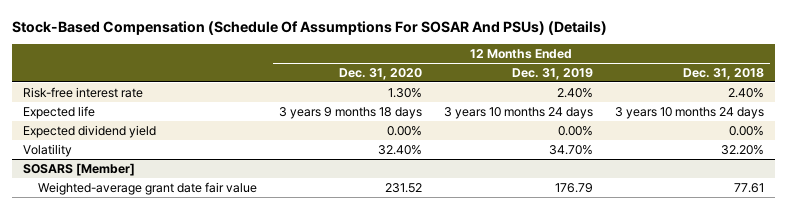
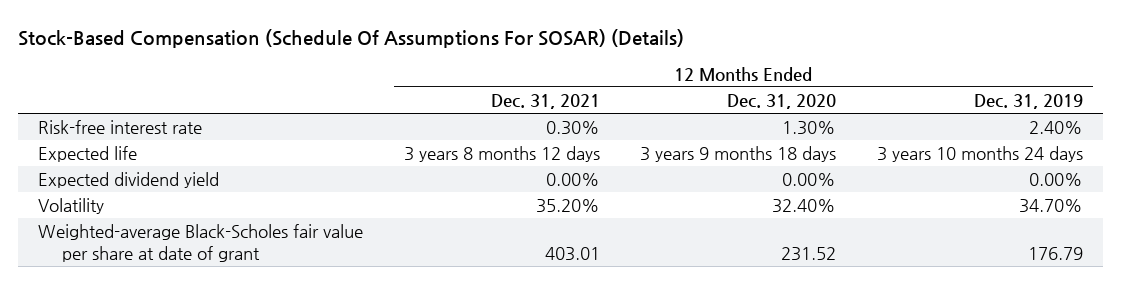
[12,20,608,35] Stock-Based Compensation (Schedule Of Assumptions For SOSAR And PSUs) (Details) -> [18,28,685,48] Stock-Based Compensation (Schedule Of Assumptions For SOSAR) (Details)
[683,68,765,81] Dec. 31, 2018 -> none
none -> [490,94,600,110] Dec. 31, 2021
[23,162,136,176] SOSARS [Member] -> none
[37,181,257,195] Weighted-average grant date fair value -> [38,224,364,262] Weighted-average Black-Scholes fair value per share at date of grant

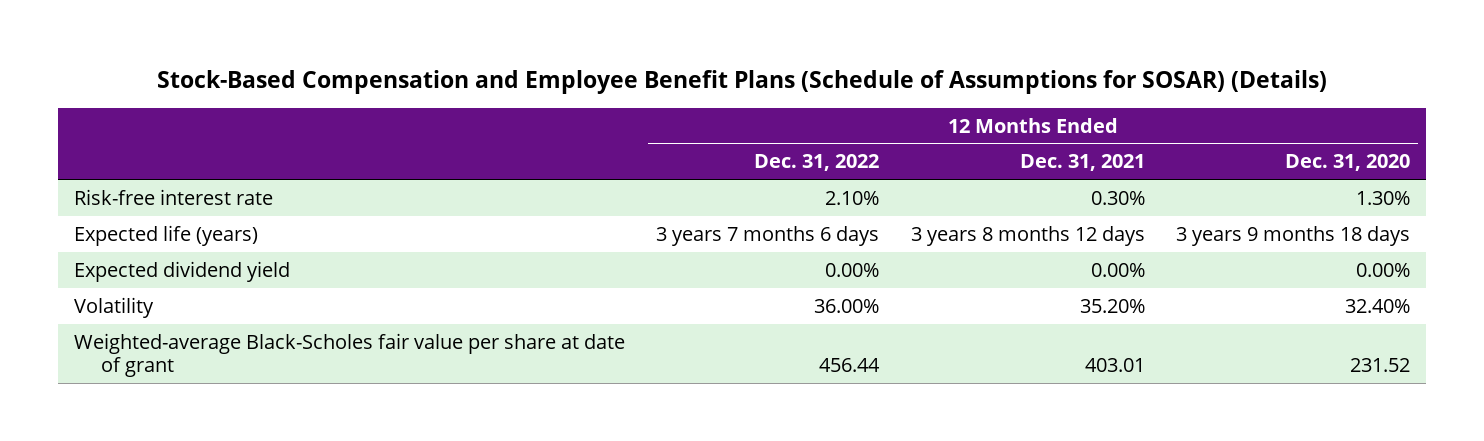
[18,28,685,48] Stock-Based Compensation (Schedule Of Assumptions For SOSAR) (Details) -> [156,70,1327,95] Stock-Based Compensation and Employee Benefit Plans (Schedule of Assumptions for SOSAR) (Details)
[973,94,1083,110] Dec. 31, 2019 -> none
none -> [754,154,880,172] Dec. 31, 2022
[38,146,138,163] Expected life -> [73,224,258,246] Expected life (years)

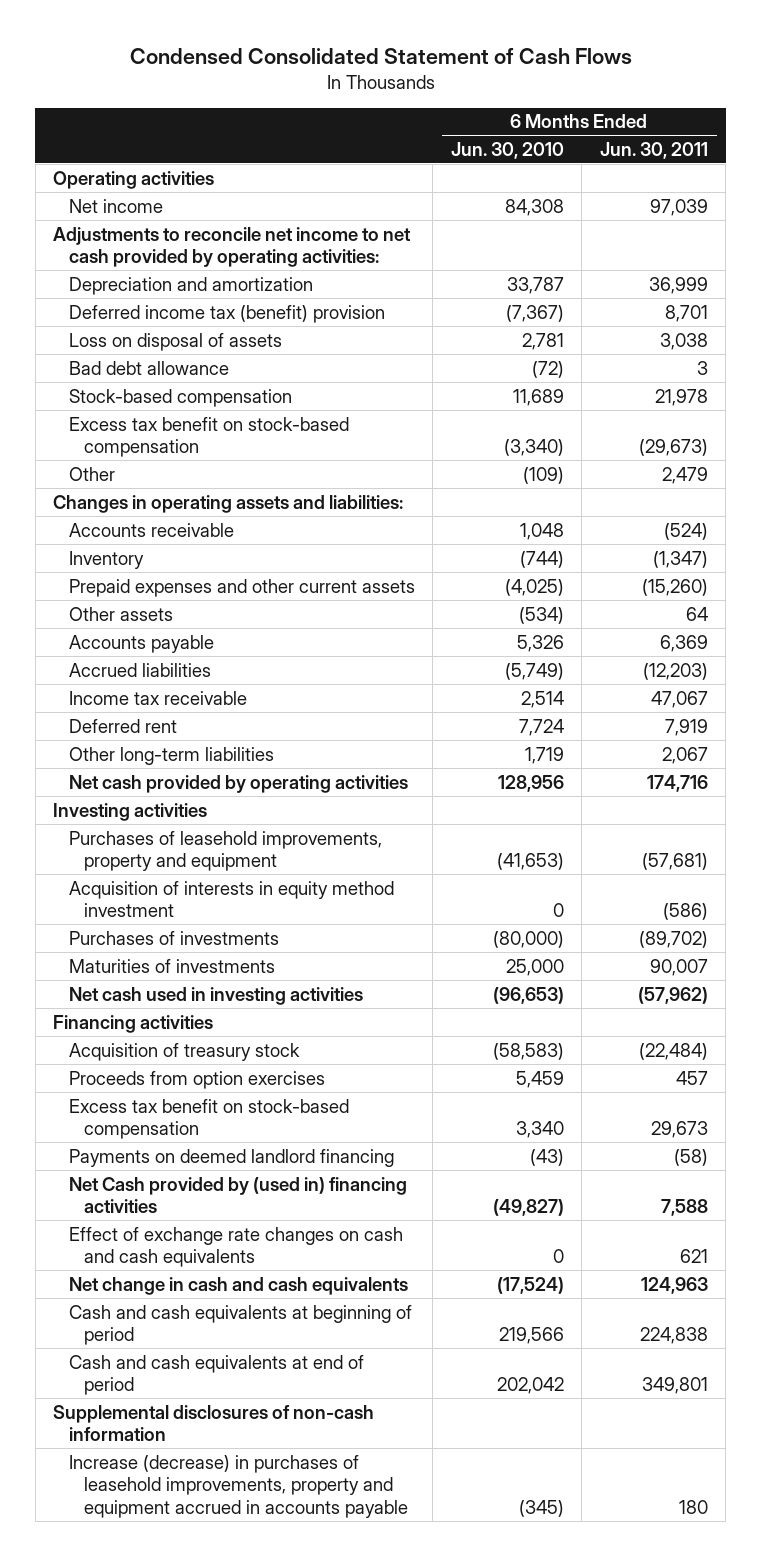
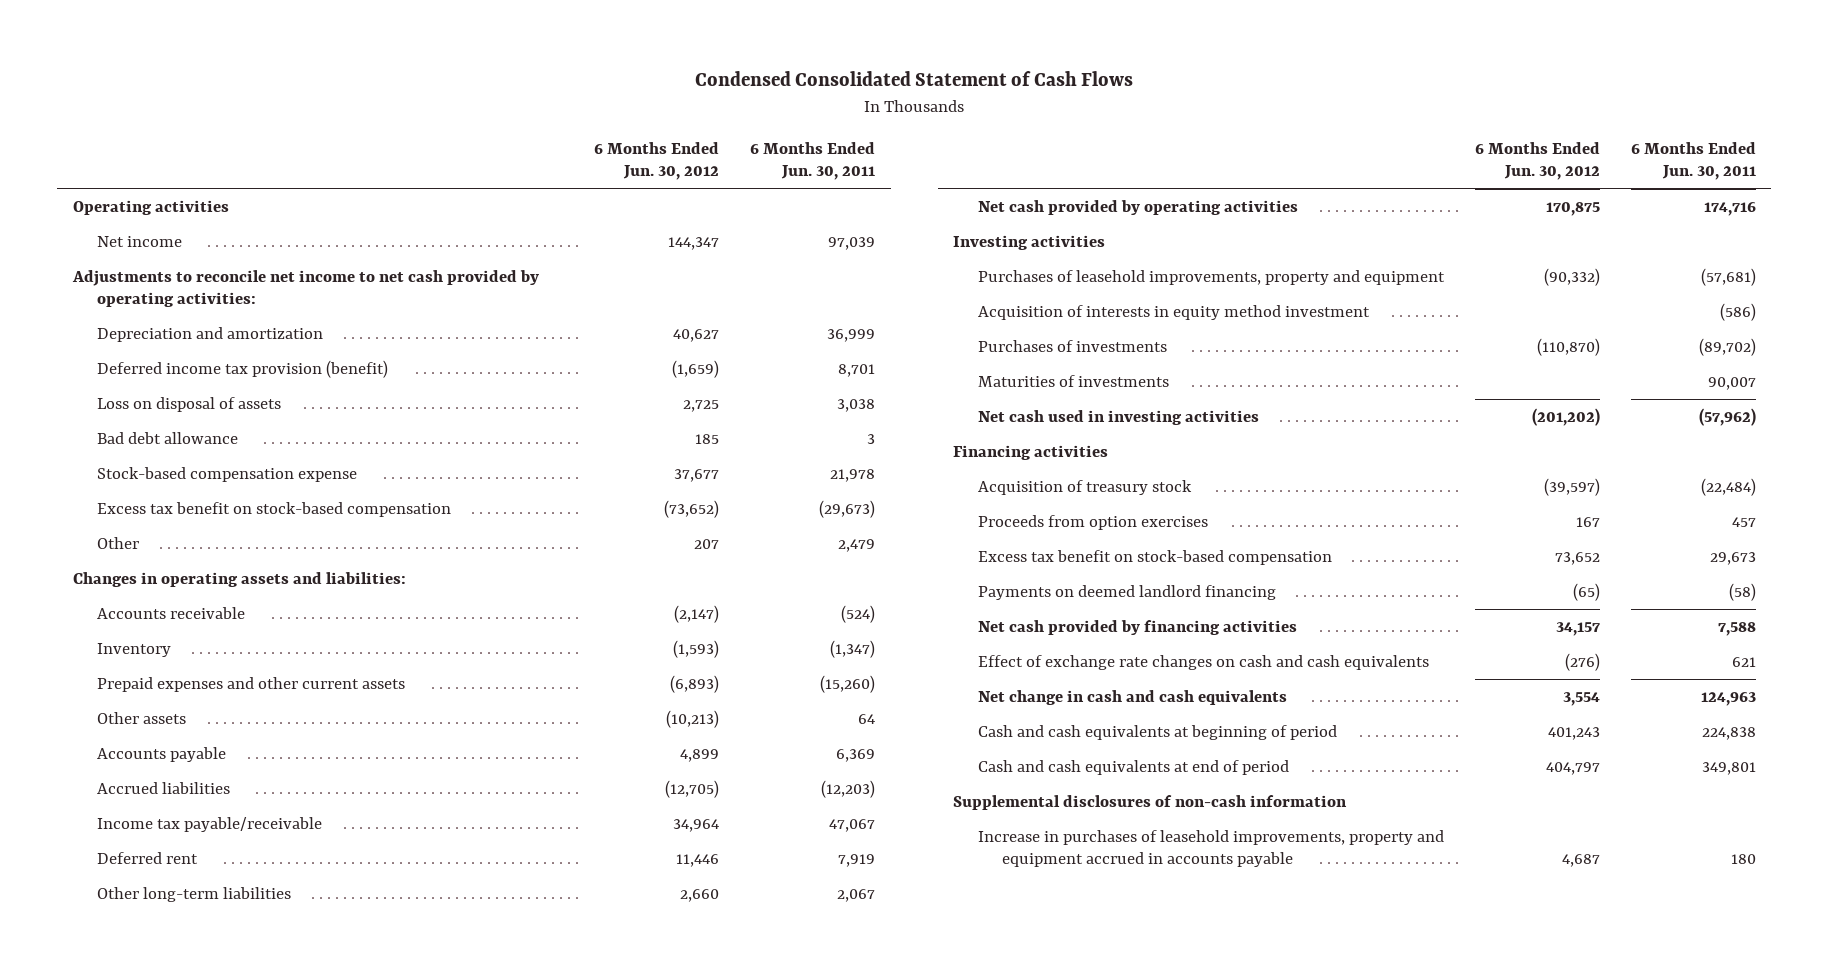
[450,141,564,159] Jun. 30, 2010 -> none
none -> [594,141,720,180] 6 Months Ended Jun. 30, 2012
[68,304,385,323] Deferred income tax (benefit) provision -> [97,359,389,378] Deferred income tax provision (benefit)
[68,388,292,407] Stock-based compensation -> [97,466,358,482] Stock-based compensation expense
[68,690,247,705] Income tax receivable -> [97,816,323,832] Income tax payable/receivable
[68,1176,407,1214] Net Cash provided by (used in) financing activities -> [977,619,1297,635] Net cash provided by financing activities
[68,1454,408,1519] Increase (decrease) in purchases of leasehold improvements, property and equipment accrued in accounts payable -> [977,829,1444,868] Increase in purchases of leasehold improvements, property and equipment accrued in accounts payable

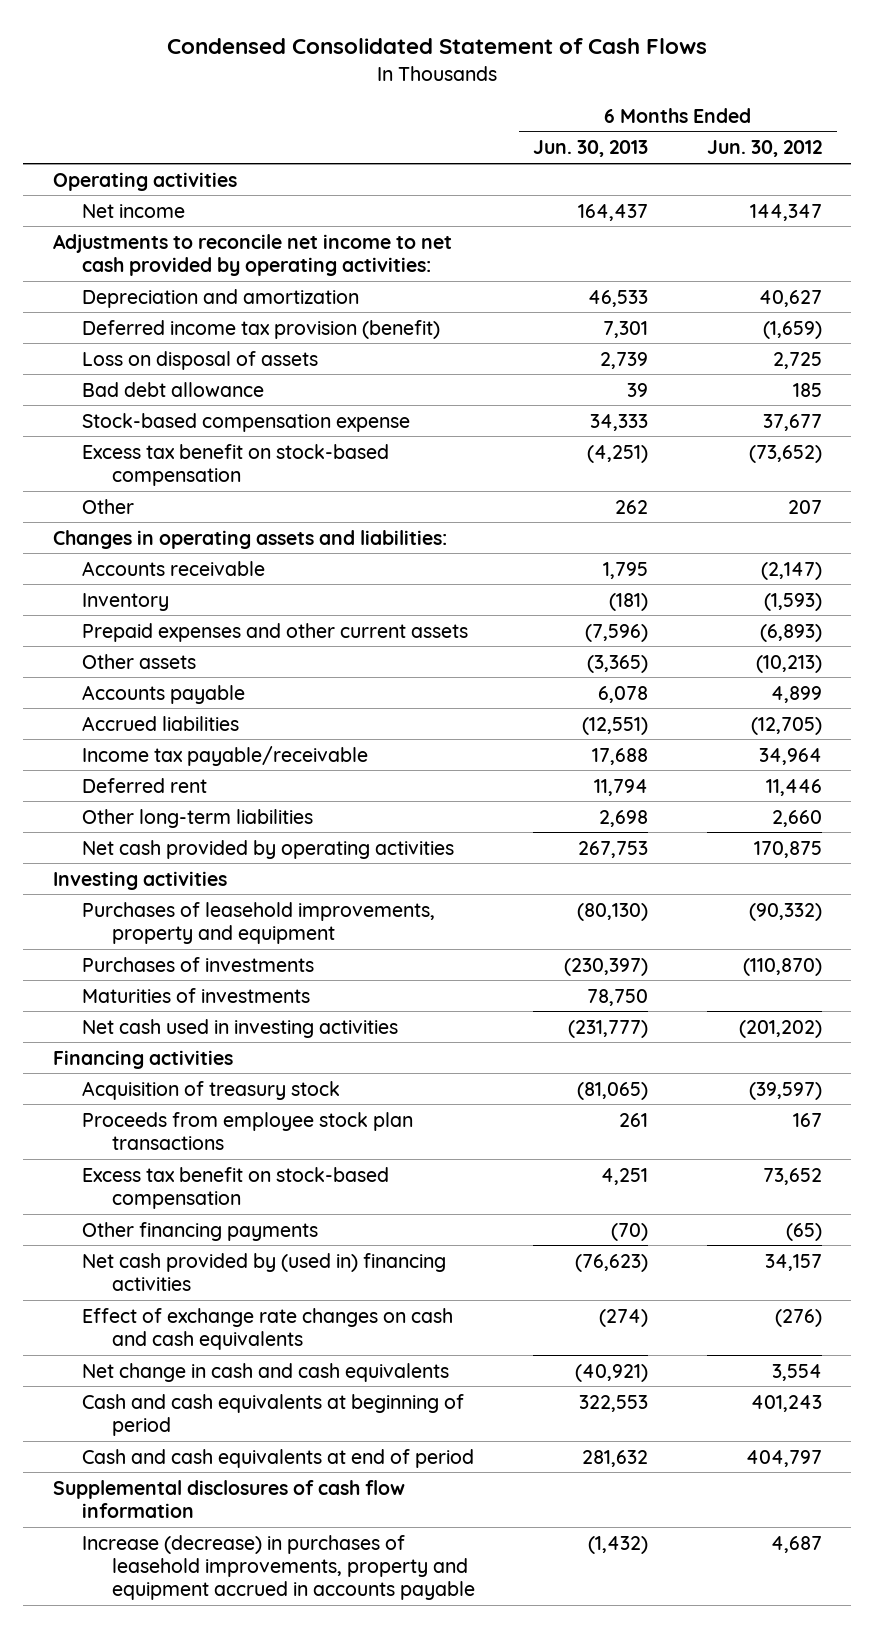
[750,141,876,180] 6 Months Ended Jun. 30, 2011 -> none
none -> [533,140,649,158] Jun. 30, 2013
[977,304,1370,320] Acquisition of interests in equity method investment -> none
[977,514,1208,530] Proceeds from option exercises -> [82,1111,414,1150] Proceeds from employee stock plan transactions
[977,584,1276,600] Payments on deemed landlord financing -> none
none -> [82,1221,319,1241] Other financing payments
[977,619,1297,635] Net cash provided by financing activities -> [82,1252,447,1291] Net cash provided by (used in) financing activities
[953,794,1348,810] Supplemental disclosures of non-cash information -> [52,1479,405,1518] Supplemental disclosures of cash flow information
[977,829,1444,868] Increase in purchases of leasehold improvements, property and equipment accrued in accounts payable -> [82,1534,475,1601] Increase (decrease) in purchases of leasehold improvements, property and equipment accrued in accounts payable

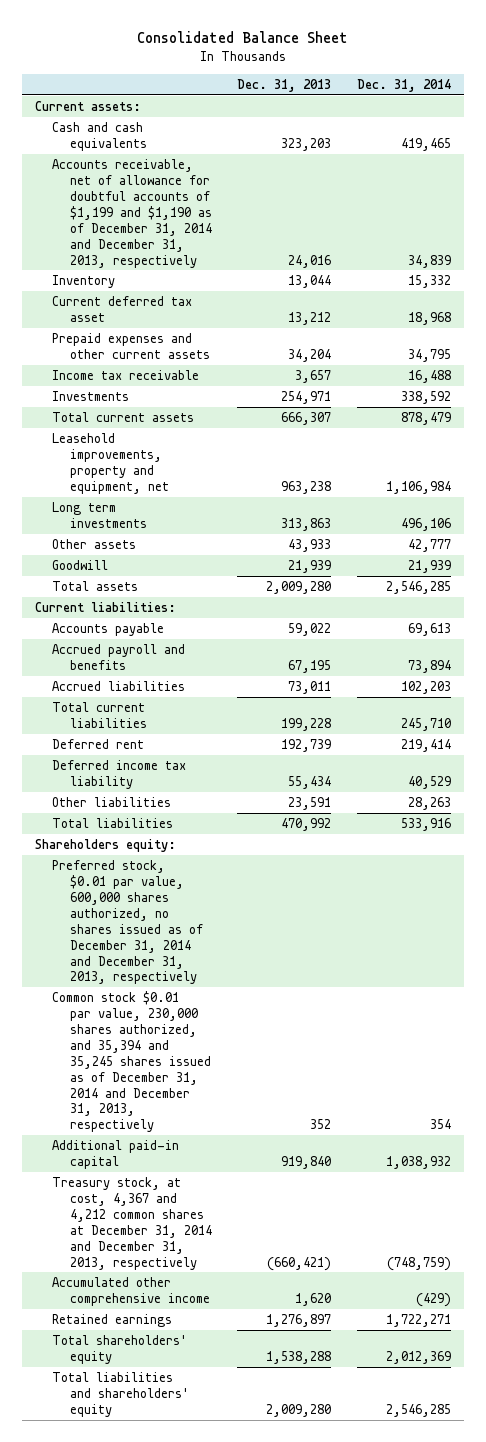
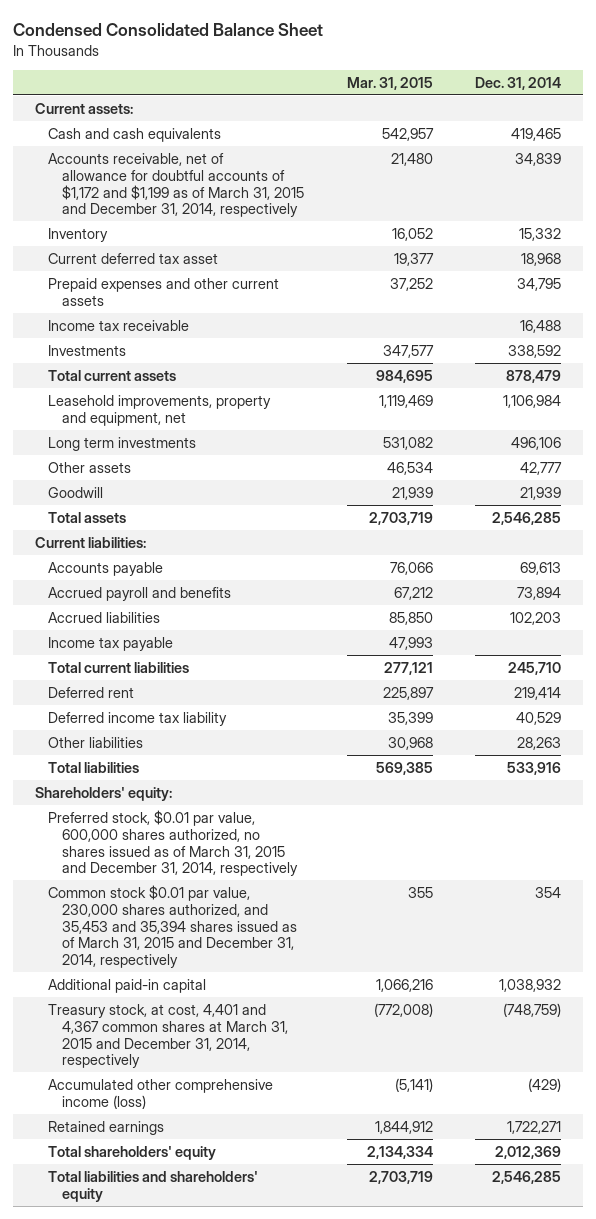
[137,30,349,43] Consolidated Balance Sheet -> [13,22,324,36] Condensed Consolidated Balance Sheet
[237,78,332,92] Dec. 31, 2013 -> none
none -> [346,76,433,90] Mar. 31, 2015
[52,158,212,268] Accounts receivable, net of allowance for doubtful accounts of $1,199 and $1,190 as of December 31, 2014 and December 31, 2013, respectively -> [48,152,304,218] Accounts receivable, net of allowance for doubtful accounts of $1,172 and $1,199 as of March 31, 2015 and December 31, 2014, respectively
none -> [48,636,174,651] Income tax payable
[35,838,177,852] Shareholders equity: -> [34,786,172,801] Shareholders' equity:
[52,859,203,985] Preferred stock, $0.01 par value, 600,000 shares authorized, no shares issued as of December 31, 2014 and December 31, 2013, respectively -> [48,809,298,877] Preferred stock, $0.01 par value, 600,000 shares authorized, no shares issued as of March 31, 2015 and December 31, 2014, respectively
[52,990,211,1133] Common stock $0.01 par value, 230,000 shares authorized, and 35,394 and 35,245 shares issued as of December 31, 2014 and December 31, 2013, respectively -> [48,884,297,969] Common stock $0.01 par value, 230,000 shares authorized, and 35,453 and 35,394 shares issued as of March 31, 2015 and December 31, 2014, respectively
[52,1176,212,1270] Treasury stock, at cost, 4,367 and 4,212 common shares at December 31, 2014 and December 31, 2013, respectively -> [48,1003,288,1069] Treasury stock, at cost, 4,401 and 4,367 common shares at March 31, 2015 and December 31, 2014, respectively
[52,1276,210,1306] Accumulated other comprehensive income -> [48,1078,274,1109] Accumulated other comprehensive income (loss)

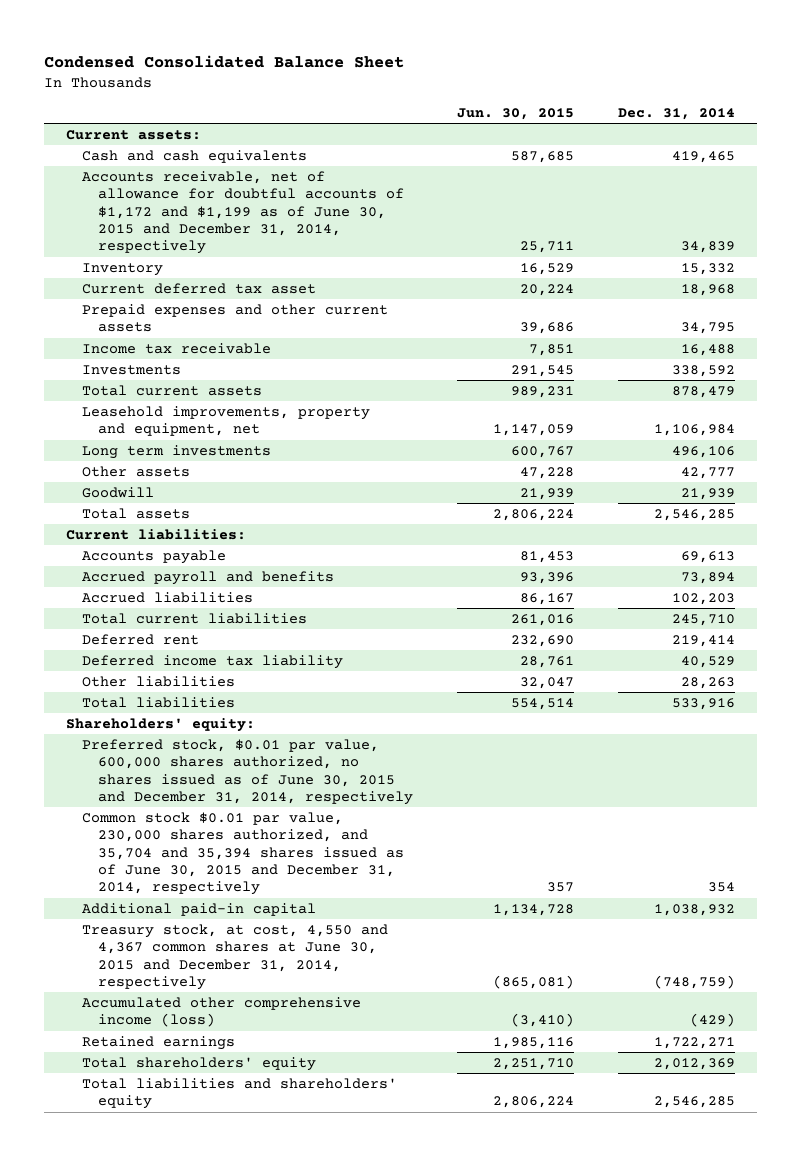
[346,76,433,90] Mar. 31, 2015 -> none
none -> [457,107,575,120] Jun. 30, 2015
[48,152,304,218] Accounts receivable, net of allowance for doubtful accounts of $1,172 and $1,199 as of March 31, 2015 and December 31, 2014, respectively -> [82,170,405,255] Accounts receivable, net of allowance for doubtful accounts of $1,172 and $1,199 as of June 30, 2015 and December 31, 2014, respectively
[48,636,174,651] Income tax payable -> none
[48,809,298,877] Preferred stock, $0.01 par value, 600,000 shares authorized, no shares issued as of March 31, 2015 and December 31, 2014, respectively -> [82,738,414,805] Preferred stock, $0.01 par value, 600,000 shares authorized, no shares issued as of June 30, 2015 and December 31, 2014, respectively
[48,884,297,969] Common stock $0.01 par value, 230,000 shares authorized, and 35,453 and 35,394 shares issued as of March 31, 2015 and December 31, 2014, respectively -> [82,811,405,896] Common stock $0.01 par value, 230,000 shares authorized, and 35,704 and 35,394 shares issued as of June 30, 2015 and December 31, 2014, respectively
[48,1003,288,1069] Treasury stock, at cost, 4,401 and 4,367 common shares at March 31, 2015 and December 31, 2014, respectively -> [82,923,389,990] Treasury stock, at cost, 4,550 and 4,367 common shares at June 30, 2015 and December 31, 2014, respectively

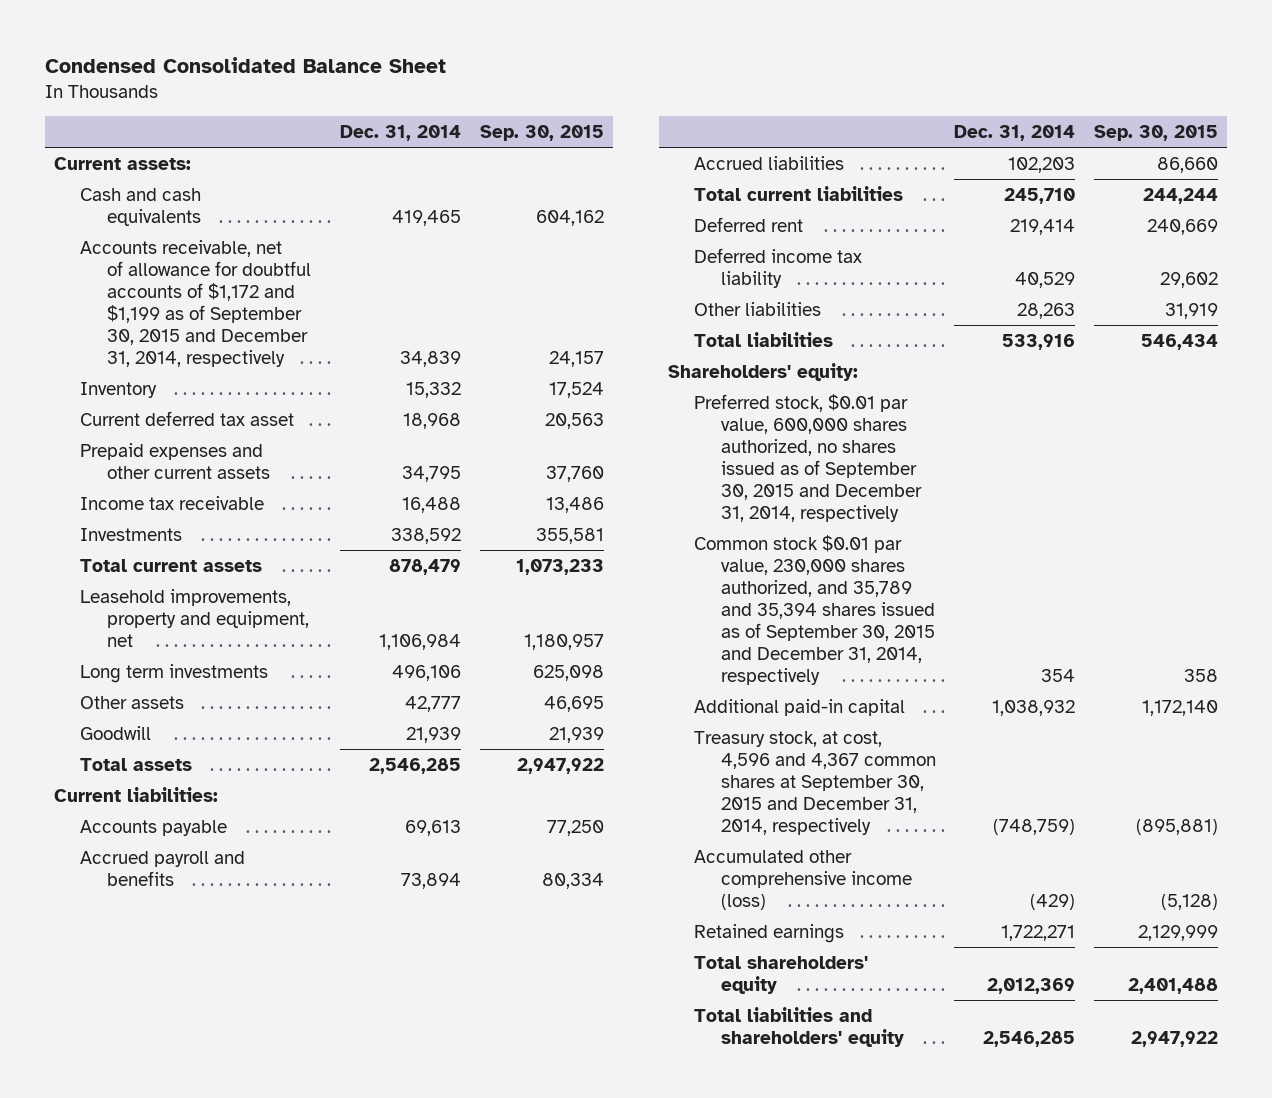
[457,107,575,120] Jun. 30, 2015 -> none
none -> [479,124,604,141] Sep. 30, 2015
[82,170,405,255] Accounts receivable, net of allowance for doubtful accounts of $1,172 and $1,199 as of June 30, 2015 and December 31, 2014, respectively -> [80,239,311,367] Accounts receivable, net of allowance for doubtful accounts of $1,172 and $1,199 as of September 30, 2015 and December 31, 2014, respectively
[82,738,414,805] Preferred stock, $0.01 par value, 600,000 shares authorized, no shares issued as of June 30, 2015 and December 31, 2014, respectively -> [694,393,922,522] Preferred stock, $0.01 par value, 600,000 shares authorized, no shares issued as of September 30, 2015 and December 31, 2014, respectively
[82,811,405,896] Common stock $0.01 par value, 230,000 shares authorized, and 35,704 and 35,394 shares issued as of June 30, 2015 and December 31, 2014, respectively -> [694,534,935,685] Common stock $0.01 par value, 230,000 shares authorized, and 35,789 and 35,394 shares issued as of September 30, 2015 and December 31, 2014, respectively
[82,923,389,990] Treasury stock, at cost, 4,550 and 4,367 common shares at June 30, 2015 and December 31, 2014, respectively -> [694,730,936,835] Treasury stock, at cost, 4,596 and 4,367 common shares at September 30, 2015 and December 31, 2014, respectively

